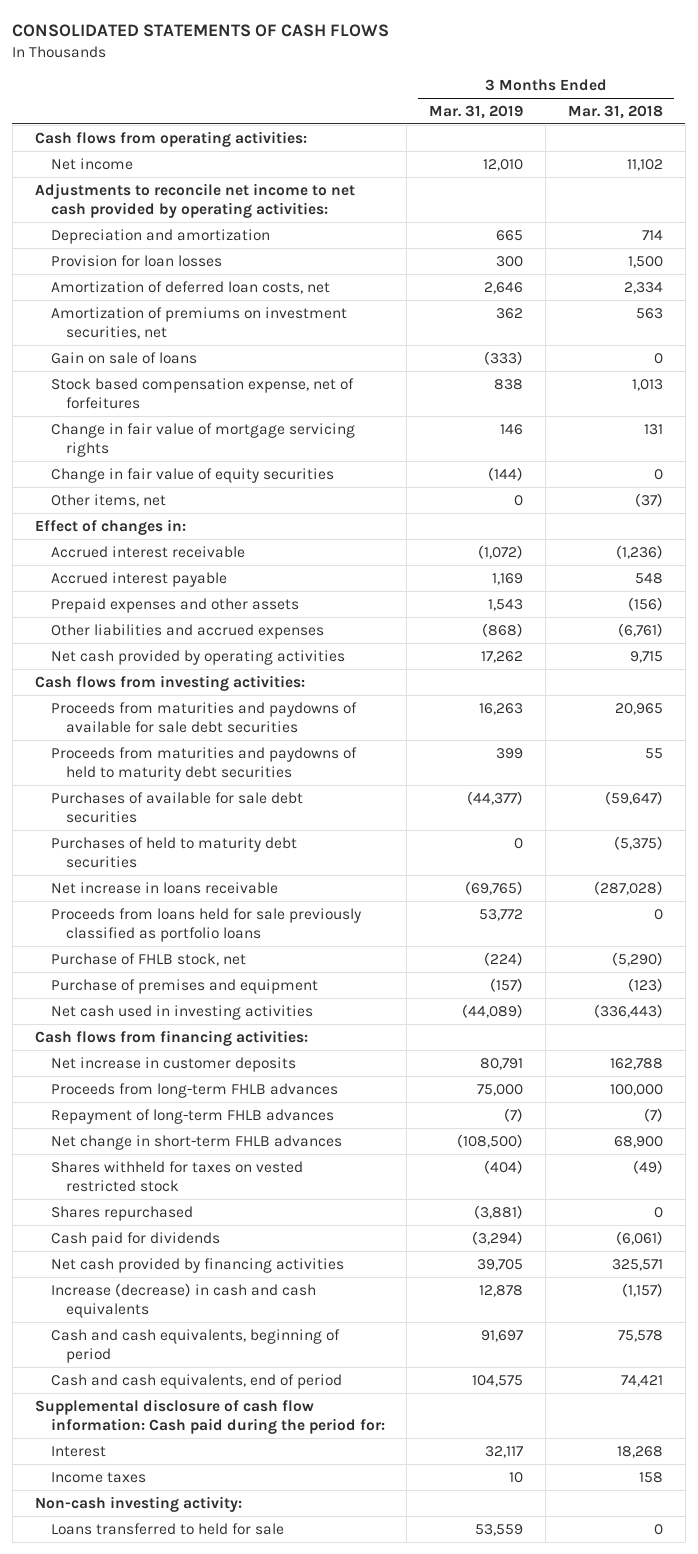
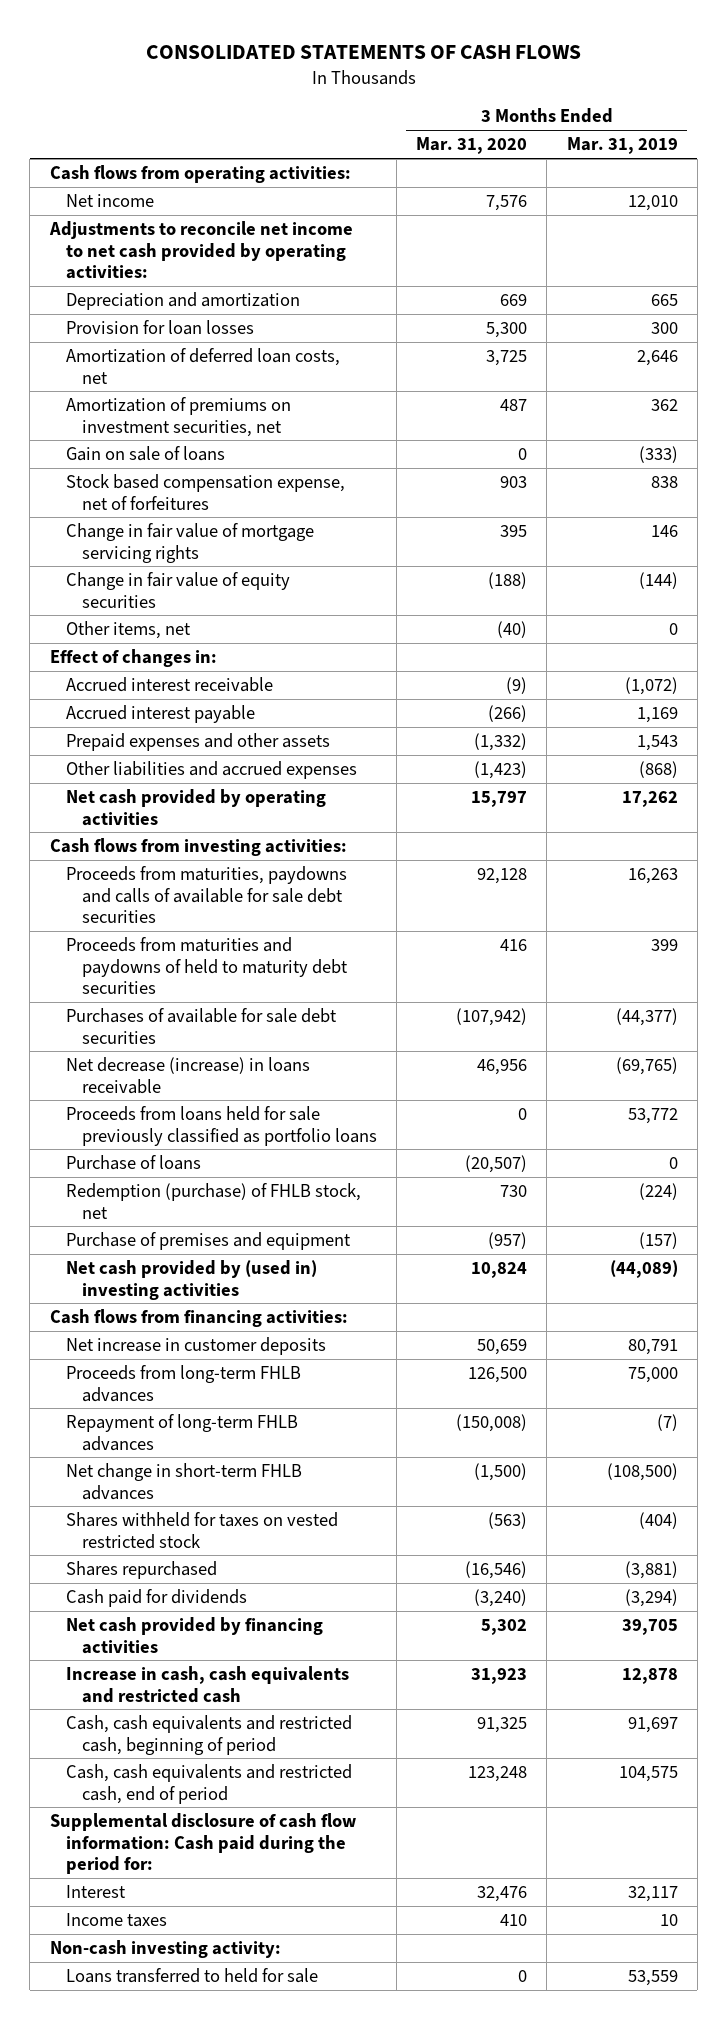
[567,104,663,119] Mar. 31, 2018 -> none
none -> [416,137,528,155] Mar. 31, 2020
[50,701,357,734] Proceeds from maturities and paydowns of available for sale debt securities -> [65,866,347,923] Proceeds from maturities, paydowns and calls of available for sale debt securities
[50,836,297,869] Purchases of held to maturity debt securities -> none
[50,881,278,894] Net increase in loans receivable -> [65,1057,310,1094] Net decrease (increase) in loans receivable
none -> [65,1155,201,1171] Purchase of loans
[50,952,246,966] Purchase of FHLB stock, net -> [65,1183,361,1219] Redemption (purchase) of FHLB stock, net
[50,1004,313,1020] Net cash used in investing activities -> [65,1260,317,1300] Net cash provided by (used in) investing activities
[50,1282,316,1319] Increase (decrease) in cash and cash equivalents -> [65,1666,349,1703] Increase in cash, cash equivalents and restricted cash
[50,1328,340,1364] Cash and cash equivalents, beginning of period -> [65,1715,352,1755] Cash, cash equivalents and restricted cash, beginning of period
[50,1373,342,1389] Cash and cash equivalents, end of period -> [65,1764,352,1804] Cash, cash equivalents and restricted cash, end of period

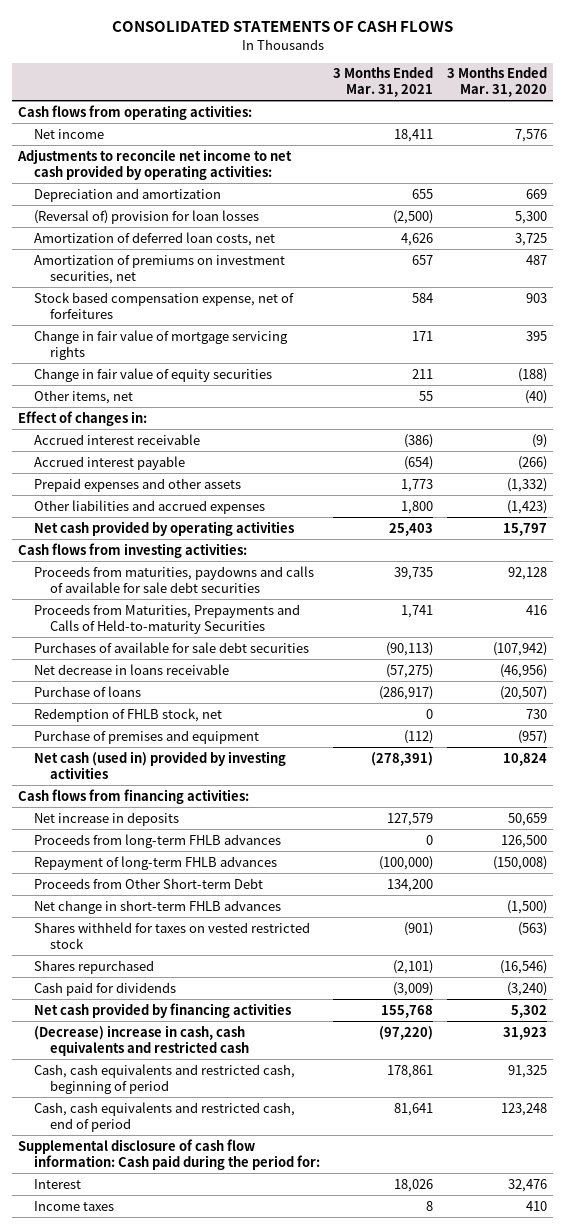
[566,137,678,155] Mar. 31, 2019 -> none
none -> [333,67,434,98] 3 Months Ended Mar. 31, 2021
[65,320,254,336] Provision for loan losses -> [34,209,260,224] (Reversal of) provision for loan losses
[65,446,225,462] Gain on sale of loans -> none
[65,937,348,994] Proceeds from maturities and paydowns of held to maturity debt securities -> [34,603,301,634] Proceeds from Maturities, Prepayments and Calls of Held-to-maturity Securities
[65,1106,377,1146] Proceeds from loans held for sale previously classified as portfolio loans -> none
[65,1057,310,1094] Net decrease (increase) in loans receivable -> [34,663,230,675] Net decrease in loans receivable
[477,1059,528,1076] 46,956 -> [499,663,547,678] (46,956)
[65,1183,361,1219] Redemption (purchase) of FHLB stock, net -> [34,707,223,722] Redemption of FHLB stock, net
[65,1260,317,1300] Net cash provided by (used in) investing activities -> [34,750,287,779] Net cash (used in) provided by investing activities
[65,1337,326,1356] Net increase in customer deposits -> [34,811,180,826] Net increase in deposits
none -> [34,877,264,889] Proceeds from Other Short-term Debt
[65,1666,349,1703] Increase in cash, cash equivalents and restricted cash -> [34,1024,249,1056] (Decrease) increase in cash, cash equivalents and restricted cash
[49,1940,281,1959] Non-cash investing activity: -> none
[65,1968,318,1984] Loans transferred to held for sale -> none

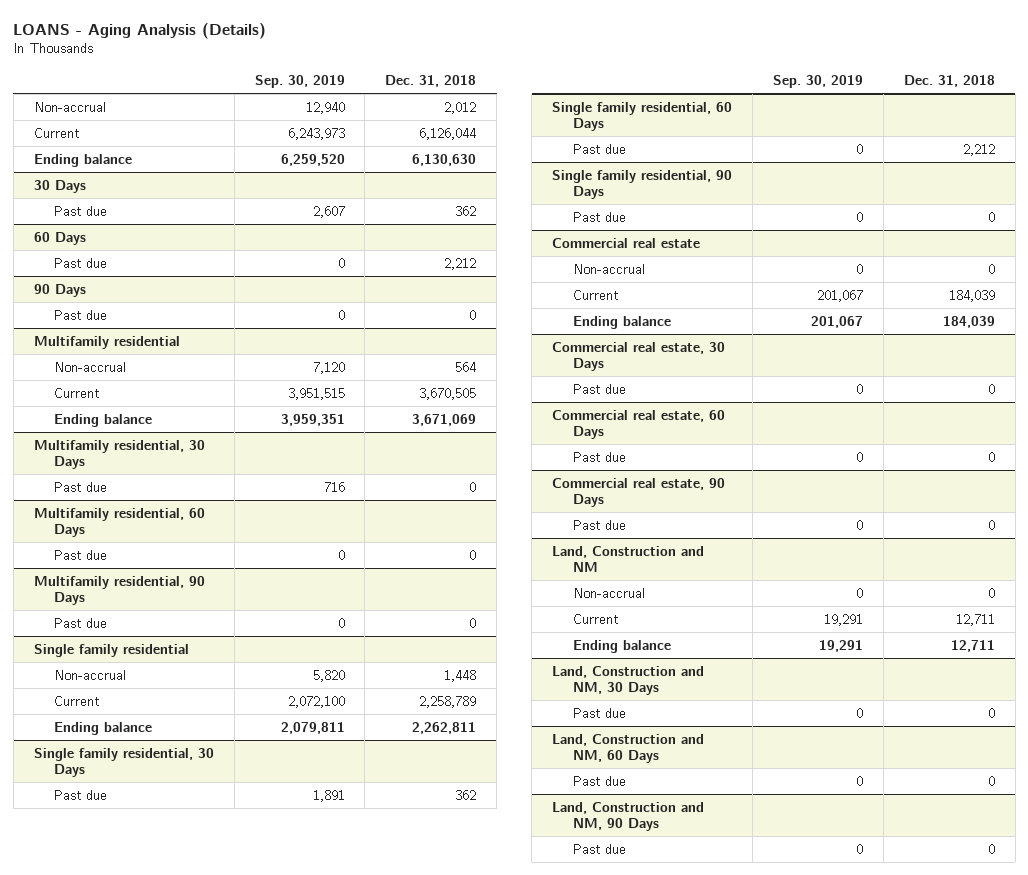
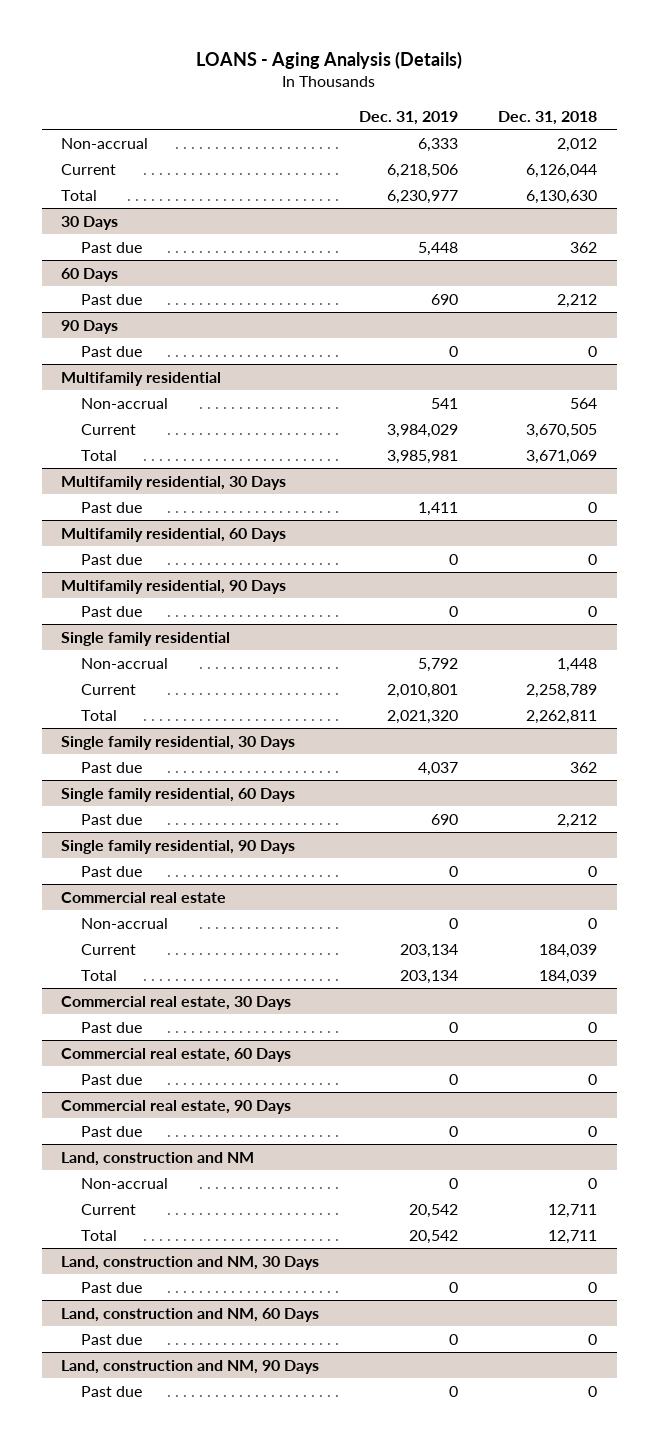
[254,75,345,89] Sep. 30, 2019 -> none
none -> [359,111,459,126] Dec. 31, 2019
[33,153,132,167] Ending balance -> [61,189,98,201] Total
[54,413,153,427] Ending balance -> [81,449,118,461] Total
[54,721,153,735] Ending balance -> [81,709,118,721] Total
[572,315,671,329] Ending balance -> [81,969,118,981] Total
[552,545,705,572] Land, Construction and NM -> [61,1151,255,1166] Land, construction and NM
[572,639,671,653] Ending balance -> [81,1229,118,1241] Total
[552,665,705,695] Land, Construction and NM, 30 Days -> [61,1255,320,1270] Land, construction and NM, 30 Days
[552,733,705,763] Land, Construction and NM, 60 Days -> [61,1307,320,1322] Land, construction and NM, 60 Days
[552,801,705,831] Land, Construction and NM, 90 Days -> [61,1359,320,1374] Land, construction and NM, 90 Days

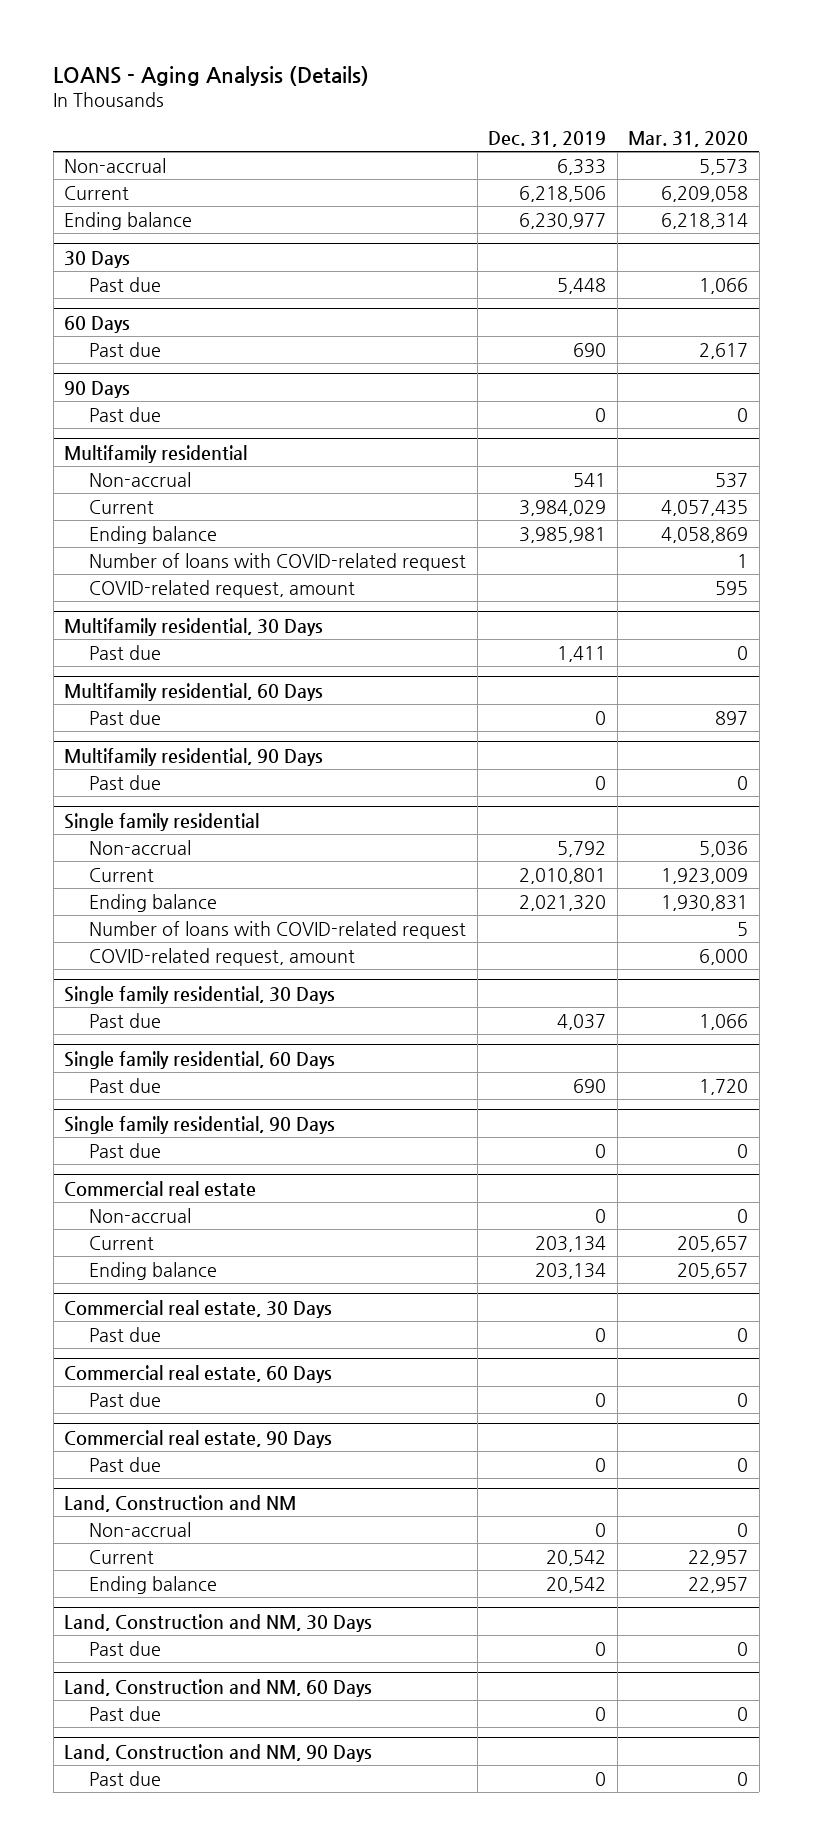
[497,111,597,126] Dec. 31, 2018 -> none
none -> [628,131,749,148] Mar. 31, 2020
[61,189,98,201] Total -> [64,211,193,230] Ending balance
[81,449,118,461] Total -> [89,525,218,544] Ending balance
none -> [89,552,467,571] Number of loans with COVID-related request
none -> [89,579,356,598] COVID-related request, amount
[81,709,118,721] Total -> [89,893,218,912] Ending balance
none -> [89,920,467,939] Number of loans with COVID-related request
none -> [89,947,356,966] COVID-related request, amount
[81,969,118,981] Total -> [89,1261,218,1280] Ending balance
[61,1151,255,1166] Land, construction and NM -> [64,1494,297,1512] Land, Construction and NM
[81,1229,118,1241] Total -> [89,1575,218,1594] Ending balance
[61,1255,320,1270] Land, construction and NM, 30 Days -> [64,1613,373,1632] Land, Construction and NM, 30 Days
[61,1307,320,1322] Land, construction and NM, 60 Days -> [64,1678,373,1697] Land, Construction and NM, 60 Days
[61,1359,320,1374] Land, construction and NM, 90 Days -> [64,1743,373,1762] Land, Construction and NM, 90 Days

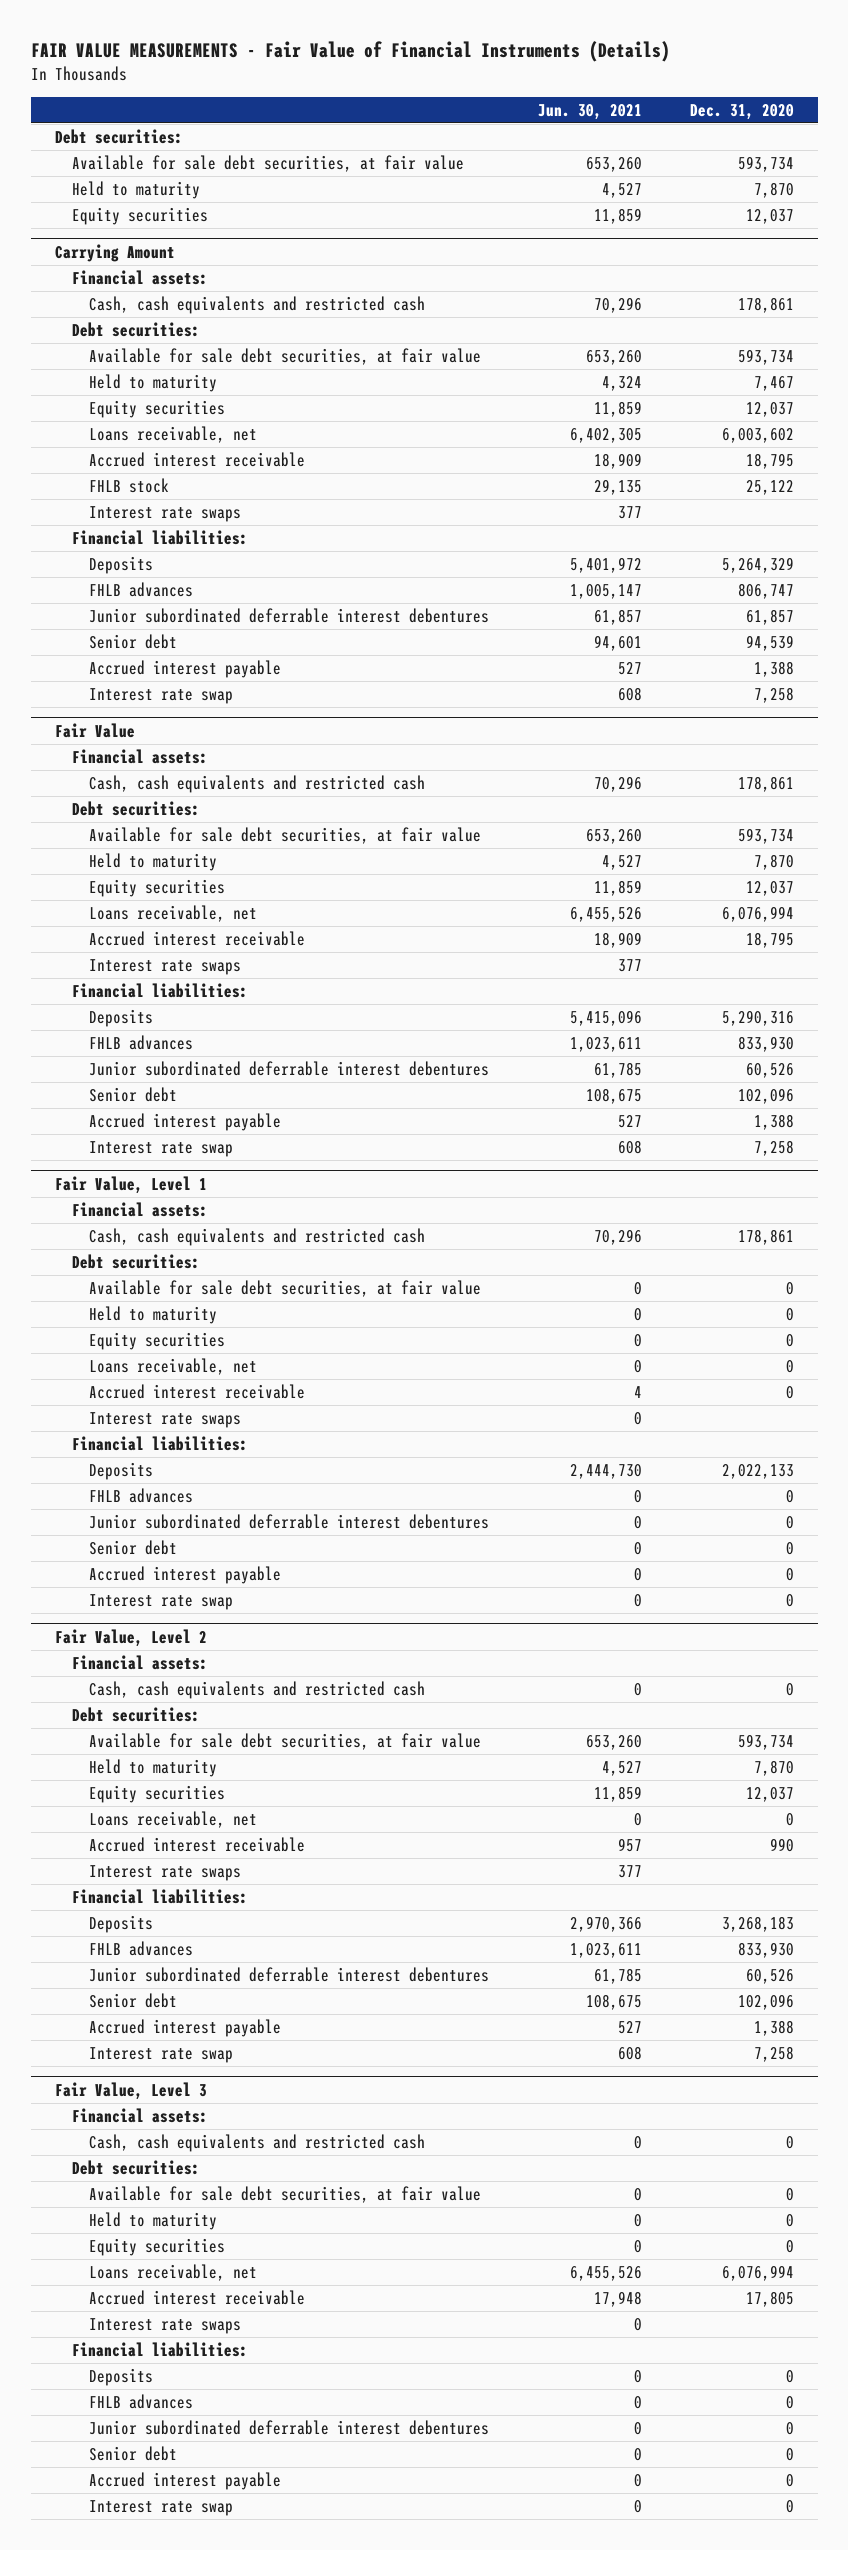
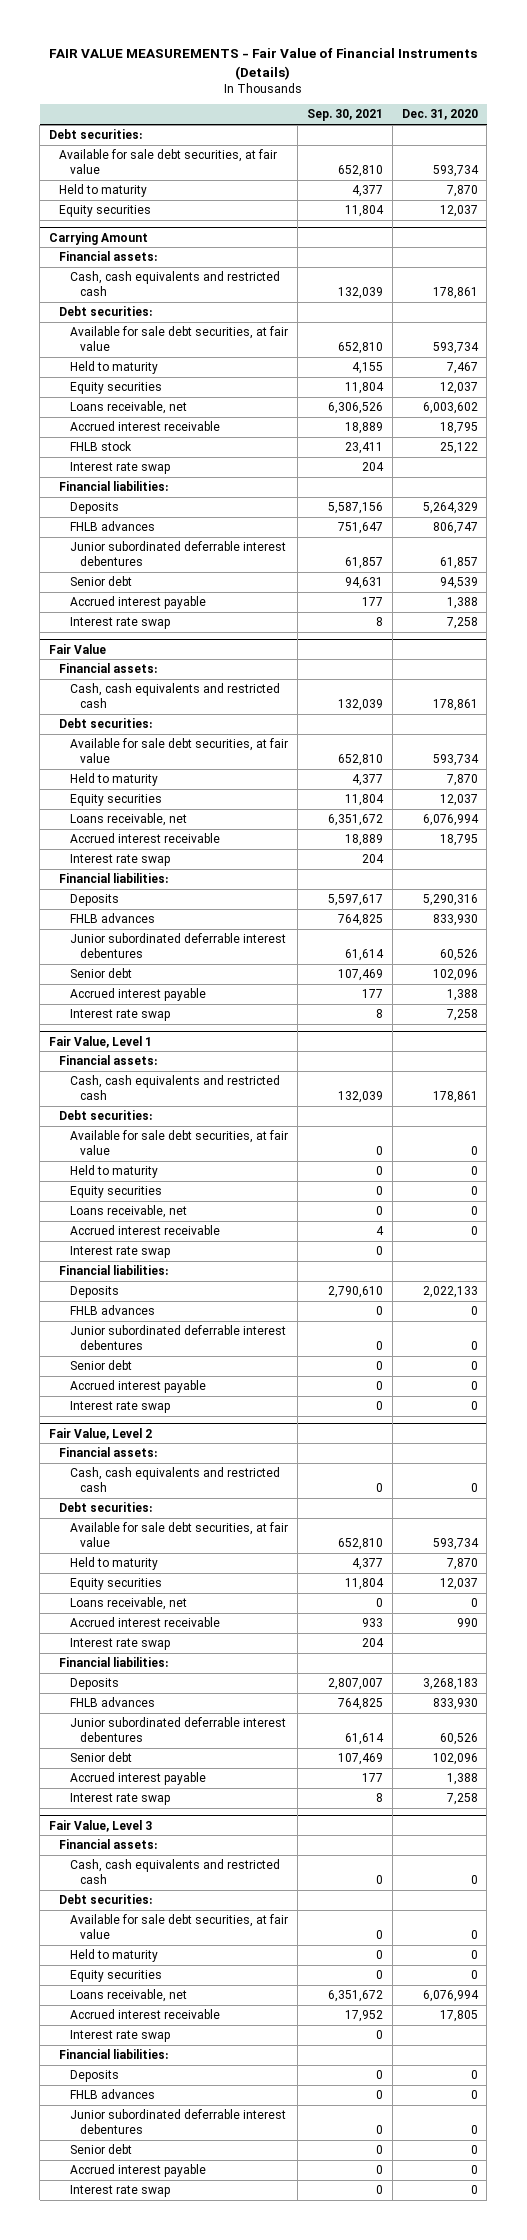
[537,103,642,120] Jun. 30, 2021 -> none
none -> [306,109,383,122] Sep. 30, 2021
[89,505,242,522] Interest rate swaps -> [69,462,170,475] Interest rate swap
[89,958,242,975] Interest rate swaps -> [69,854,170,867] Interest rate swap
[89,1411,242,1428] Interest rate swaps -> [69,1246,170,1259] Interest rate swap
[89,1864,242,1881] Interest rate swaps -> [69,1638,170,1651] Interest rate swap
[89,2317,242,2334] Interest rate swaps -> [69,2030,170,2043] Interest rate swap

